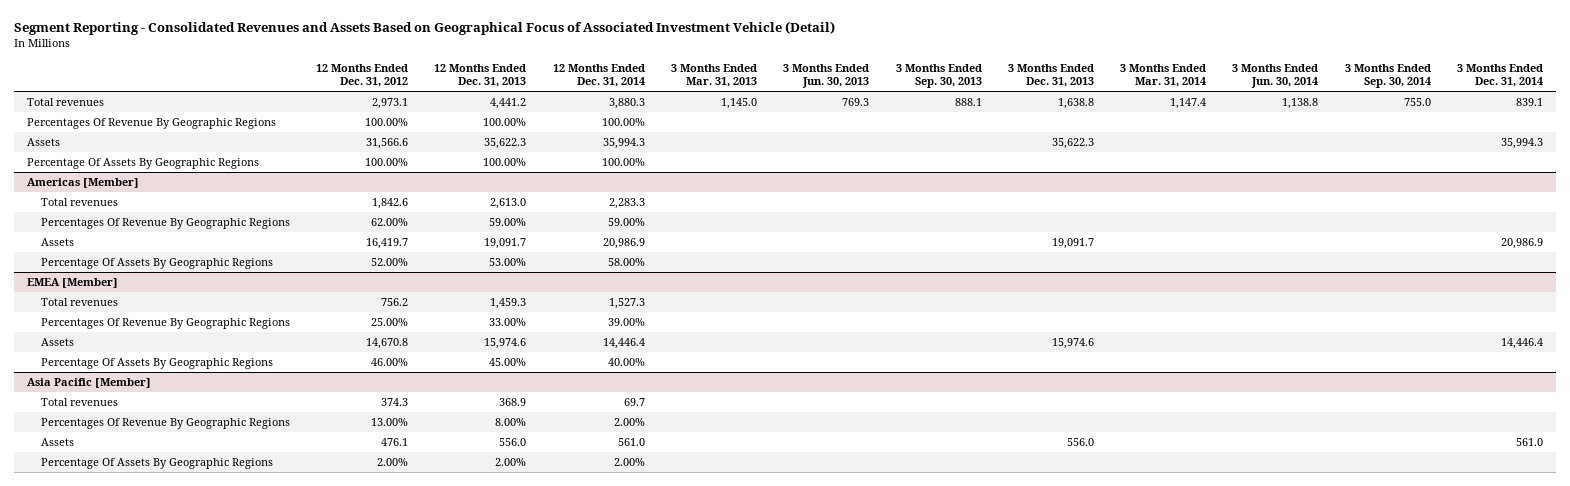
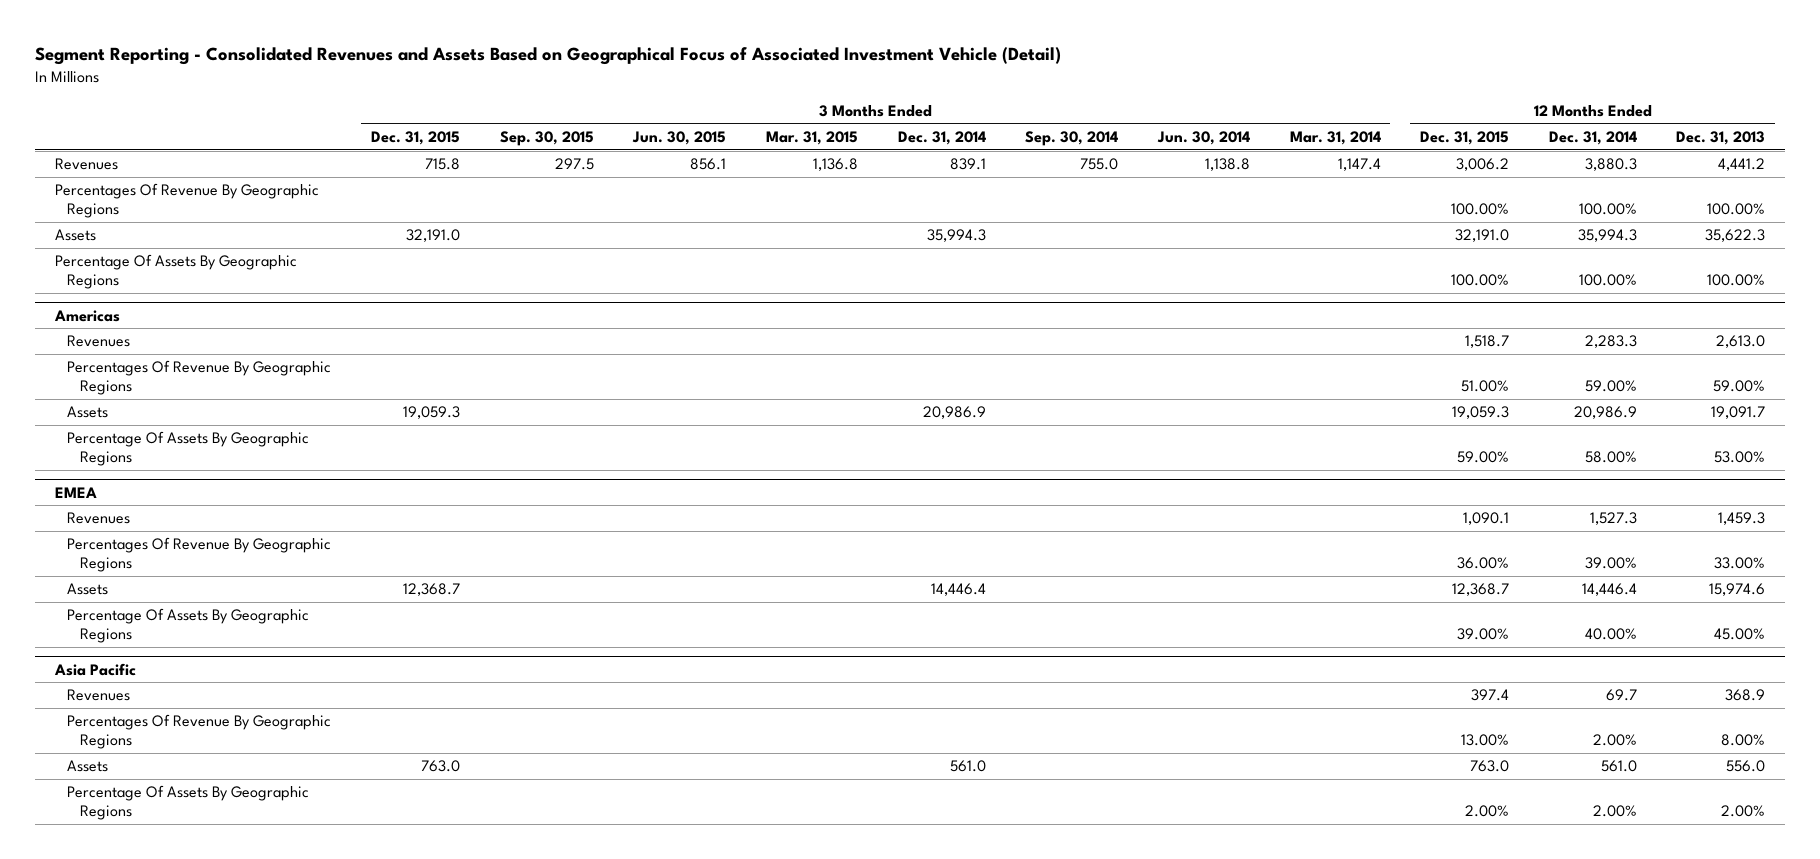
[316,64,409,88] 12 Months Ended Dec. 31, 2012 -> none
[670,64,757,88] 3 Months Ended Mar. 31, 2013 -> none
[783,64,870,89] 3 Months Ended Jun. 30, 2013 -> none
[895,64,982,89] 3 Months Ended Sep. 30, 2013 -> none
[1007,64,1094,88] 3 Months Ended Dec. 31, 2013 -> none
none -> [370,130,460,145] Dec. 31, 2015
none -> [499,130,594,146] Sep. 30, 2015
none -> [632,130,727,145] Jun. 30, 2015
none -> [765,130,858,145] Mar. 31, 2015
none -> [1420,130,1510,145] Dec. 31, 2015
[27,97,105,106] Total revenues -> [54,158,118,171] Revenues
[27,177,140,188] Americas [Member] -> [53,309,120,322] Americas
[40,197,118,206] Total revenues -> [67,335,131,348] Revenues
[27,277,119,288] EMEA [Member] -> [54,486,97,498] EMEA
[40,297,118,306] Total revenues -> [67,512,131,525] Revenues
[27,377,152,388] Asia Pacific [Member] -> [53,662,136,676] Asia Pacific
[40,397,118,406] Total revenues -> [67,689,131,702] Revenues

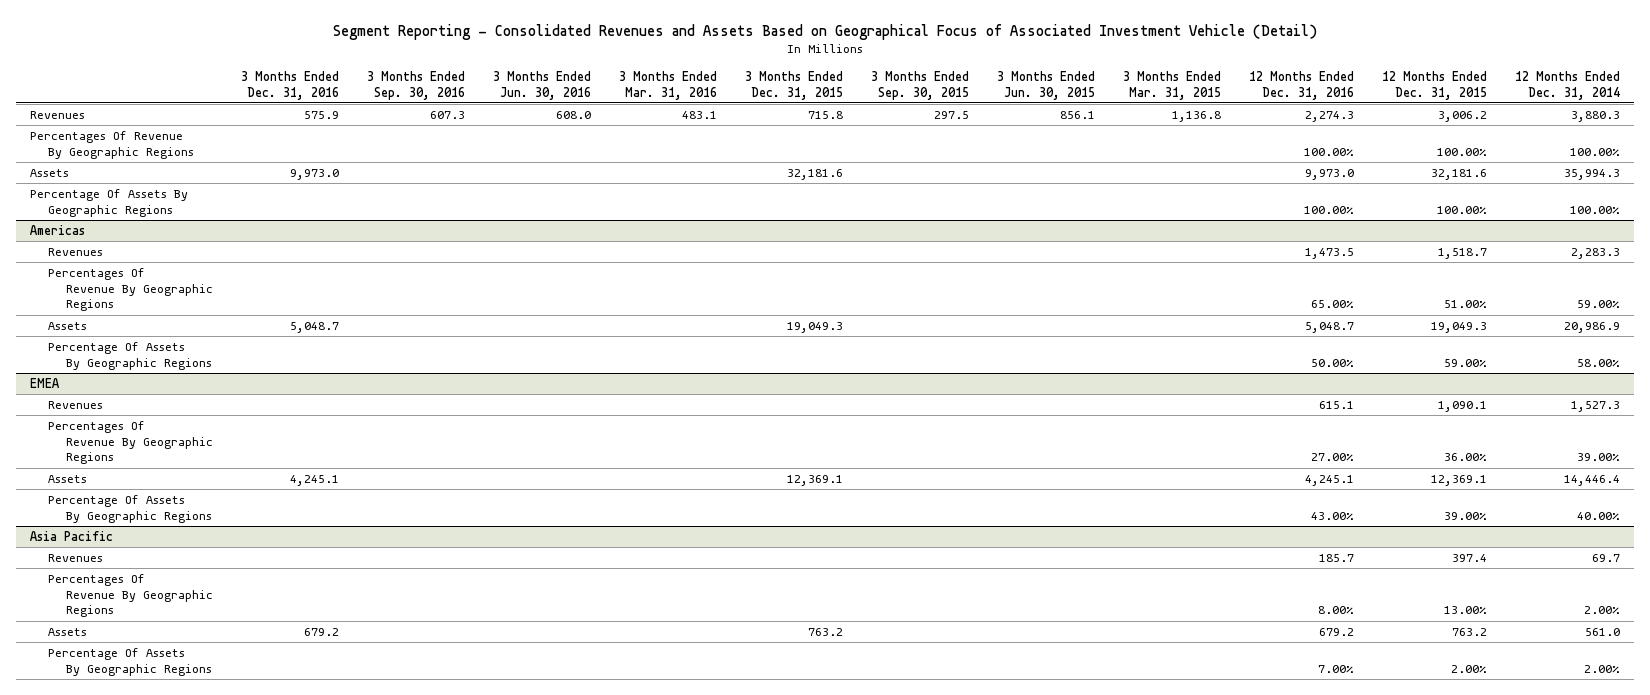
[897,130,986,145] Dec. 31, 2014 -> none
[1025,130,1119,146] Sep. 30, 2014 -> none
[1156,130,1250,145] Jun. 30, 2014 -> none
[1289,130,1381,145] Mar. 31, 2014 -> none
[1676,130,1766,145] Dec. 31, 2013 -> none
none -> [240,70,339,100] 3 Months Ended Dec. 31, 2016
none -> [366,70,465,100] 3 Months Ended Sep. 30, 2016
none -> [493,70,592,100] 3 Months Ended Jun. 30, 2016
none -> [619,70,718,100] 3 Months Ended Mar. 31, 2016
none -> [1249,70,1355,100] 12 Months Ended Dec. 31, 2016
[405,229,460,243] 32,191.0 -> [787,169,844,181] 32,181.6
[1455,229,1510,243] 32,191.0 -> [1431,169,1488,181] 32,181.6
[402,406,460,420] 19,059.3 -> [787,322,844,334] 19,049.3
[1452,406,1510,420] 19,059.3 -> [1431,322,1488,334] 19,049.3
[402,583,460,597] 12,368.7 -> [787,475,844,487] 12,369.1
[1452,583,1510,597] 12,368.7 -> [1431,475,1488,487] 12,369.1
[420,760,460,773] 763.0 -> [808,628,844,637] 763.2
[1470,760,1510,773] 763.0 -> [1452,628,1488,637] 763.2

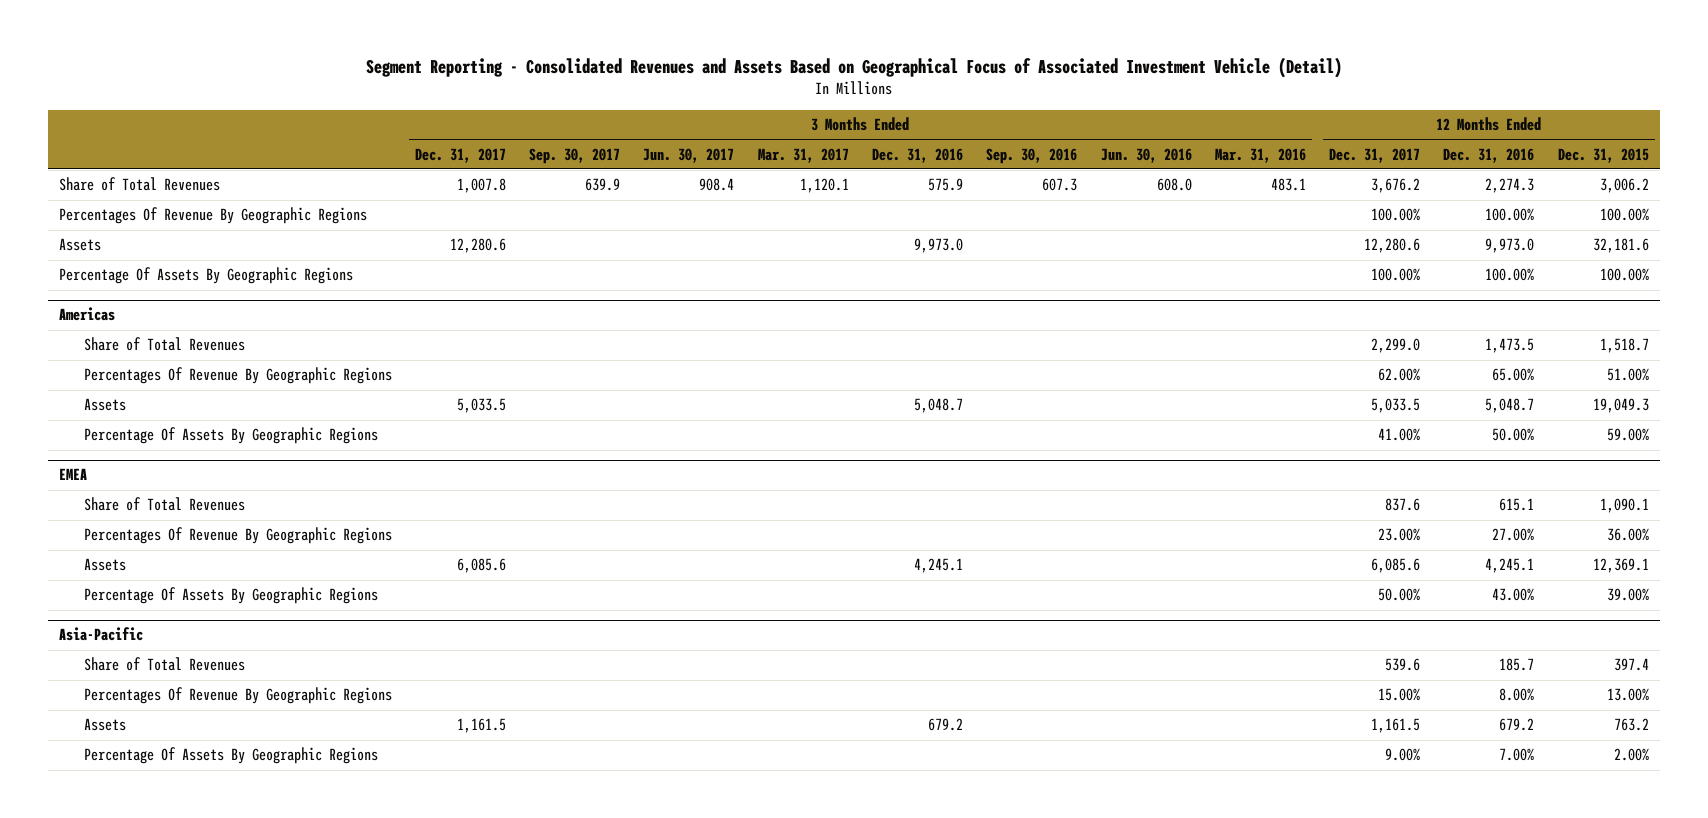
[745,70,844,100] 3 Months Ended Dec. 31, 2015 -> none
[871,70,970,100] 3 Months Ended Sep. 30, 2015 -> none
[997,70,1096,100] 3 Months Ended Jun. 30, 2015 -> none
[1123,70,1222,100] 3 Months Ended Mar. 31, 2015 -> none
[1515,70,1621,100] 12 Months Ended Dec. 31, 2014 -> none
none -> [414,147,506,163] Dec. 31, 2017
none -> [529,147,621,164] Sep. 30, 2017
none -> [643,147,735,163] Jun. 30, 2017
none -> [757,147,849,163] Mar. 31, 2017
none -> [1329,147,1421,163] Dec. 31, 2017
[30,111,86,120] Revenues -> [59,177,221,192] Share of Total Revenues
[47,248,103,257] Revenues -> [83,337,245,352] Share of Total Revenues
[47,401,103,410] Revenues -> [83,497,245,512] Share of Total Revenues
[30,531,114,542] Asia Pacific -> [59,627,144,642] Asia-Pacific
[47,554,103,563] Revenues -> [83,657,245,672] Share of Total Revenues

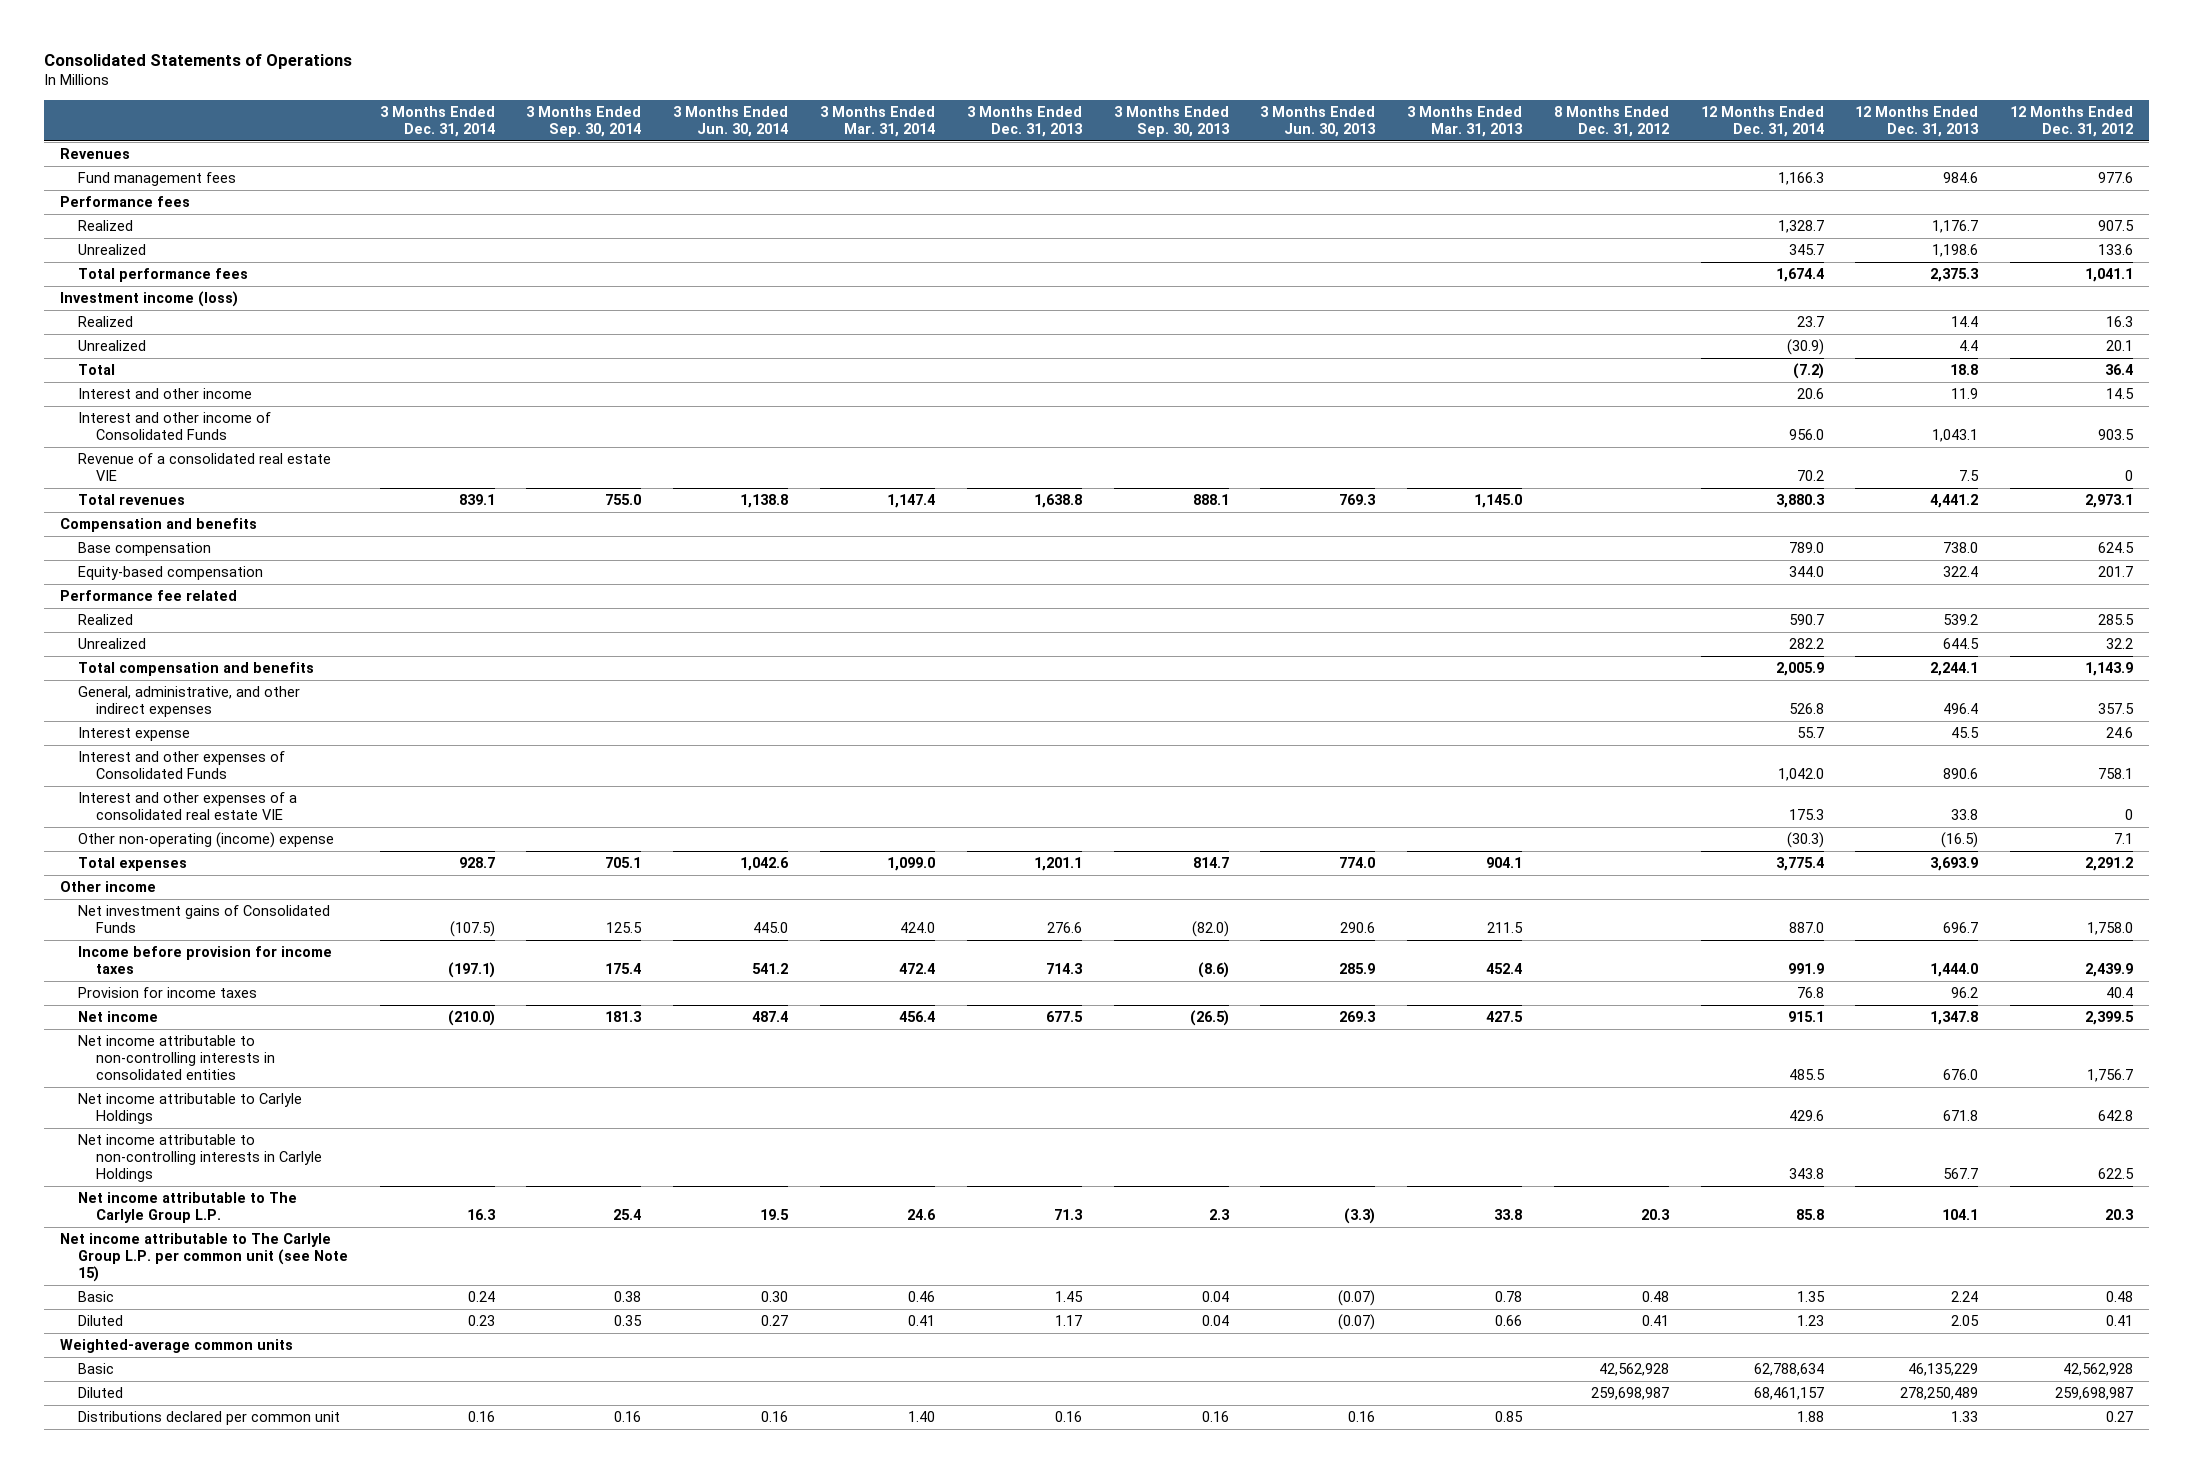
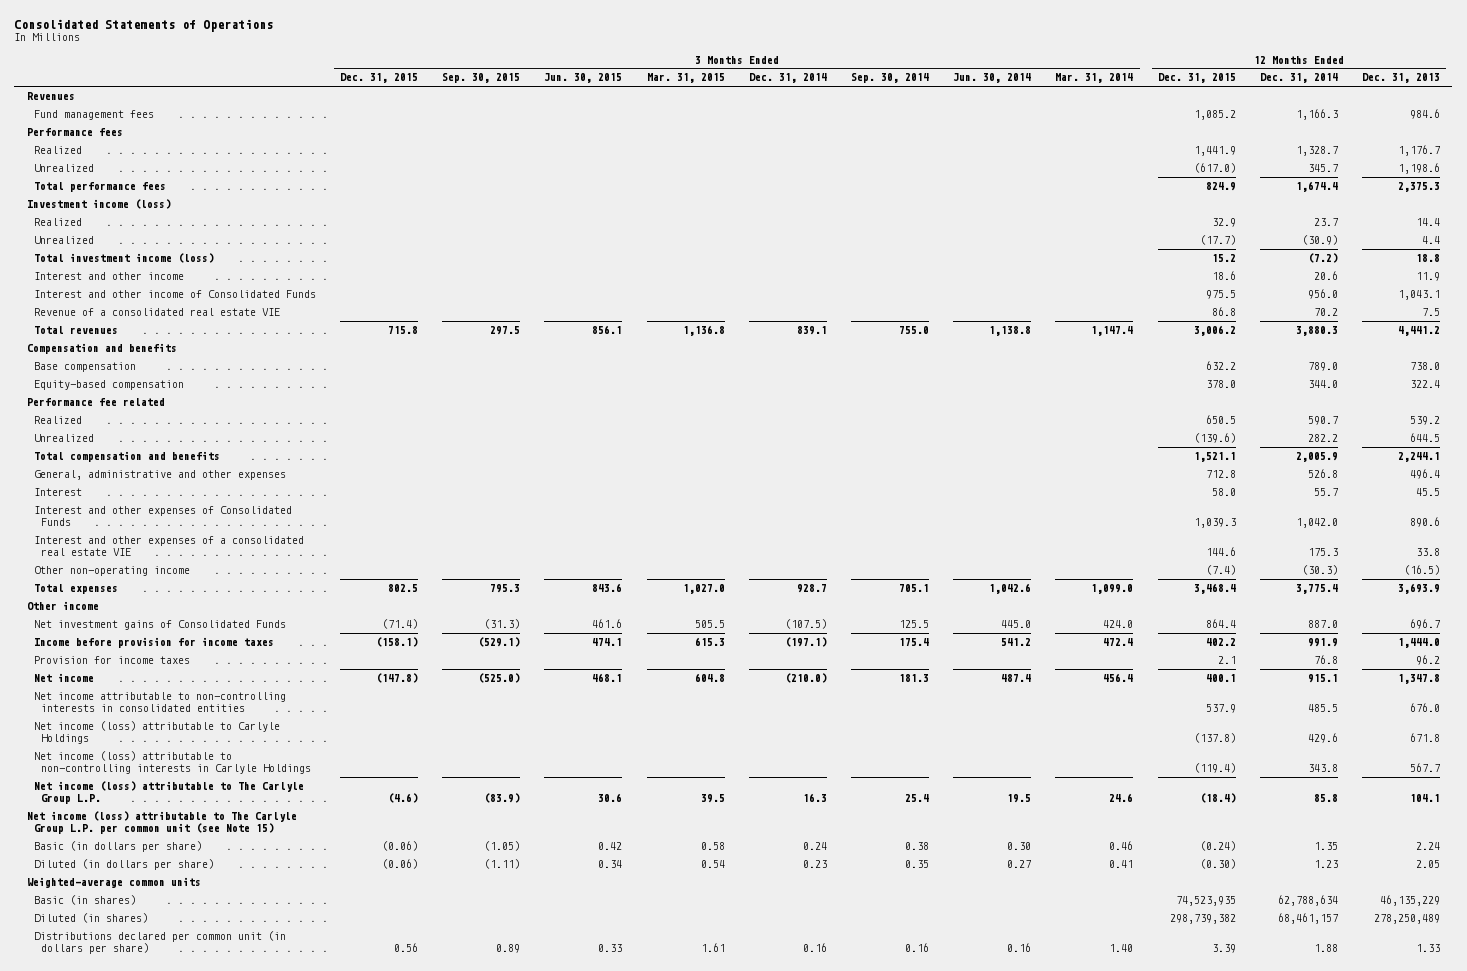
[966,105,1083,137] 3 Months Ended Dec. 31, 2013 -> none
[1113,105,1230,137] 3 Months Ended Sep. 30, 2013 -> none
[1260,105,1377,137] 3 Months Ended Jun. 30, 2013 -> none
[1407,105,1524,137] 3 Months Ended Mar. 31, 2013 -> none
[1553,105,1669,137] 8 Months Ended Dec. 31, 2012 -> none
[2010,105,2134,137] 12 Months Ended Dec. 31, 2012 -> none
none -> [339,73,418,84] Dec. 31, 2015
none -> [442,73,521,84] Sep. 30, 2015
none -> [544,73,623,84] Jun. 30, 2015
none -> [646,73,725,84] Mar. 31, 2015
none -> [1157,73,1236,84] Dec. 31, 2015
[77,364,115,376] Total -> [33,253,214,264] Total investment income (loss)
[77,686,300,718] General, administrative, and other indirect expenses -> [33,470,286,481] General, administrative and other expenses
[77,727,190,742] Interest expense -> [33,488,82,497] Interest
[77,832,334,849] Other non-operating (income) expense -> [33,566,190,577] Other non-operating income
[77,1093,302,1125] Net income attributable to Carlyle Holdings -> [33,721,280,744] Net income (loss) attributable to Carlyle Holdings
[77,1134,323,1182] Net income attributable to non-controlling interests in Carlyle Holdings -> [33,751,311,774] Net income (loss) attributable to non-controlling interests in Carlyle Holdings
[77,1192,297,1224] Net income attributable to The Carlyle Group L.P. -> [33,781,304,804] Net income (loss) attributable to The Carlyle Group L.P.
[59,1233,348,1282] Net income attributable to The Carlyle Group L.P. per common unit (see Note 15) -> [26,811,297,834] Net income (loss) attributable to The Carlyle Group L.P. per common unit (see Note 15)
[77,1291,114,1303] Basic -> [33,841,202,853] Basic (in dollars per share)
[77,1315,123,1327] Diluted -> [33,859,214,871] Diluted (in dollars per share)
[77,1363,114,1375] Basic -> [33,895,136,906] Basic (in shares)
[77,1387,123,1399] Diluted -> [33,913,148,924] Diluted (in shares)
[77,1411,340,1426] Distributions declared per common unit -> [33,931,286,954] Distributions declared per common unit (in dollars per share)

